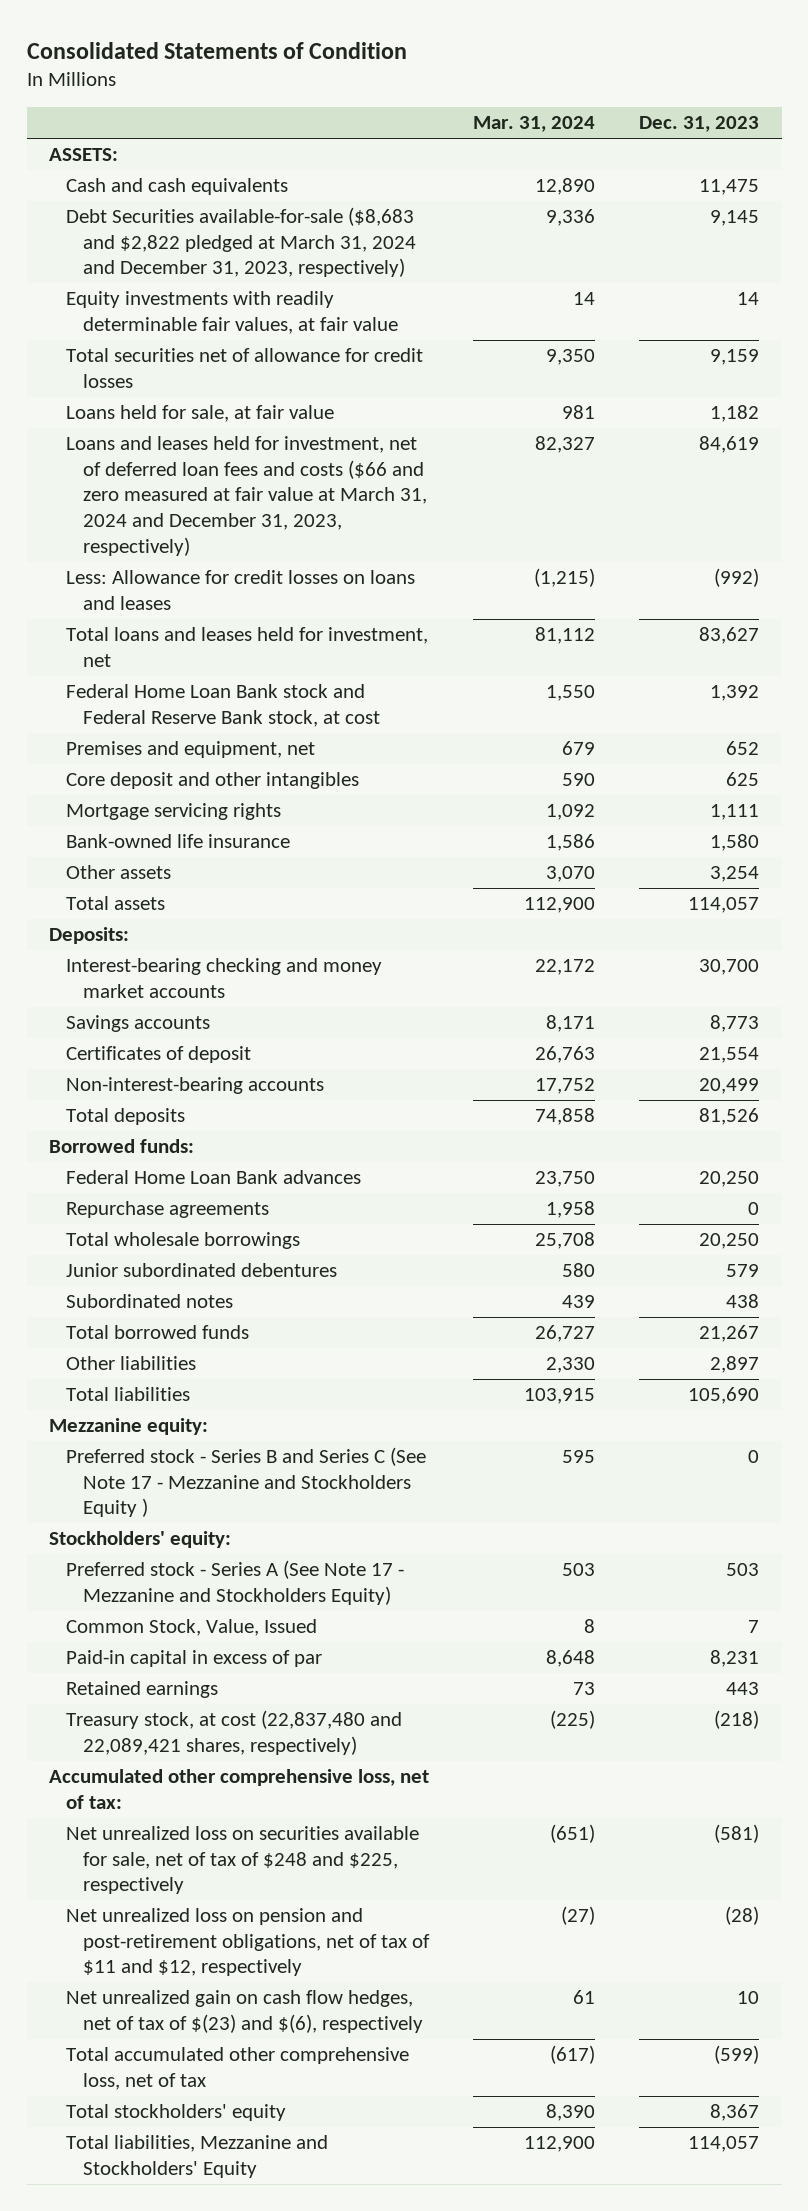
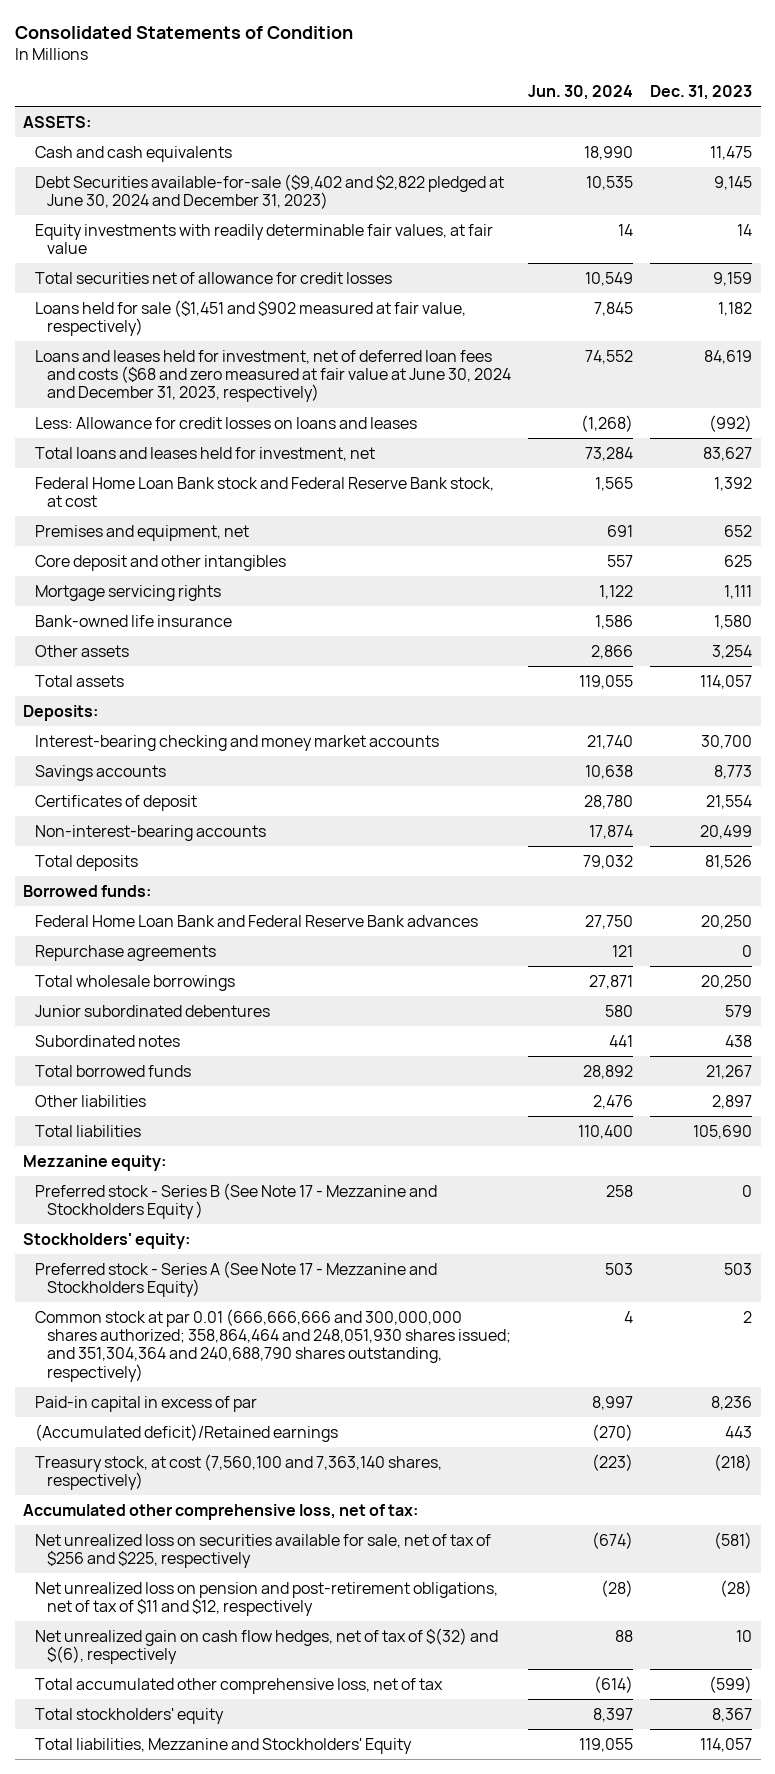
[473,116,596,133] Mar. 31, 2024 -> none
none -> [527,85,633,101] Jun. 30, 2024
[65,207,416,278] Debt Securities available-for-sale ($8,683 and $2,822 pledged at March 31, 2024 and December 31, 2023, respectively) -> [34,173,504,210] Debt Securities available-for-sale ($9,402 and $2,822 pledged at June 30, 2024 and December 31, 2023)
[65,405,334,423] Loans held for sale, at fair value -> [34,299,466,337] Loans held for sale ($1,451 and $902 measured at fair value, respectively)
[65,436,427,556] Loans and leases held for investment, net of deferred loan fees and costs ($66 and zero measured at fair value at March 31, 2024 and December 31, 2023, respectively) -> [34,349,511,403] Loans and leases held for investment, net of deferred loan fees and costs ($68 and zero measured at fair value at June 30, 2024 and December 31, 2023, respectively)
[65,1170,361,1185] Federal Home Loan Bank advances -> [34,914,478,927] Federal Home Loan Bank and Federal Reserve Bank advances
[65,1447,426,1518] Preferred stock - Series B and Series C (See Note 17 - Mezzanine and Stockholders Equity ) -> [34,1182,437,1220] Preferred stock - Series B (See Note 17 - Mezzanine and Stockholders Equity )
[65,1619,317,1637] Common Stock, Value, Issued -> none
none -> [34,1308,511,1382] Common stock at par 0.01 (666,666,666 and 300,000,000 shares authorized; 358,864,464 and 248,051,930 shares issued; and 351,304,364 and 240,688,790 shares outstanding, respectively)
[710,1650,760,1668] 8,231 -> [710,1395,752,1410] 8,236
[65,1681,218,1699] Retained earnings -> [34,1423,338,1442] (Accumulated deficit)/Retained earnings
[65,1710,402,1755] Treasury stock, at cost (22,837,480 and 22,089,421 shares, respectively) -> [34,1453,442,1491] Treasury stock, at cost (7,560,100 and 7,363,140 shares, respectively)
[65,1826,419,1895] Net unrealized loss on securities available for sale, net of tax of $248 and $225, respectively -> [34,1533,491,1569] Net unrealized loss on securities available for sale, net of tax of $256 and $225, respectively
[65,1990,423,2033] Net unrealized gain on cash flow hedges, net of tax of $(23) and $(6), respectively -> [34,1627,498,1665] Net unrealized gain on cash flow hedges, net of tax of $(32) and $(6), respectively

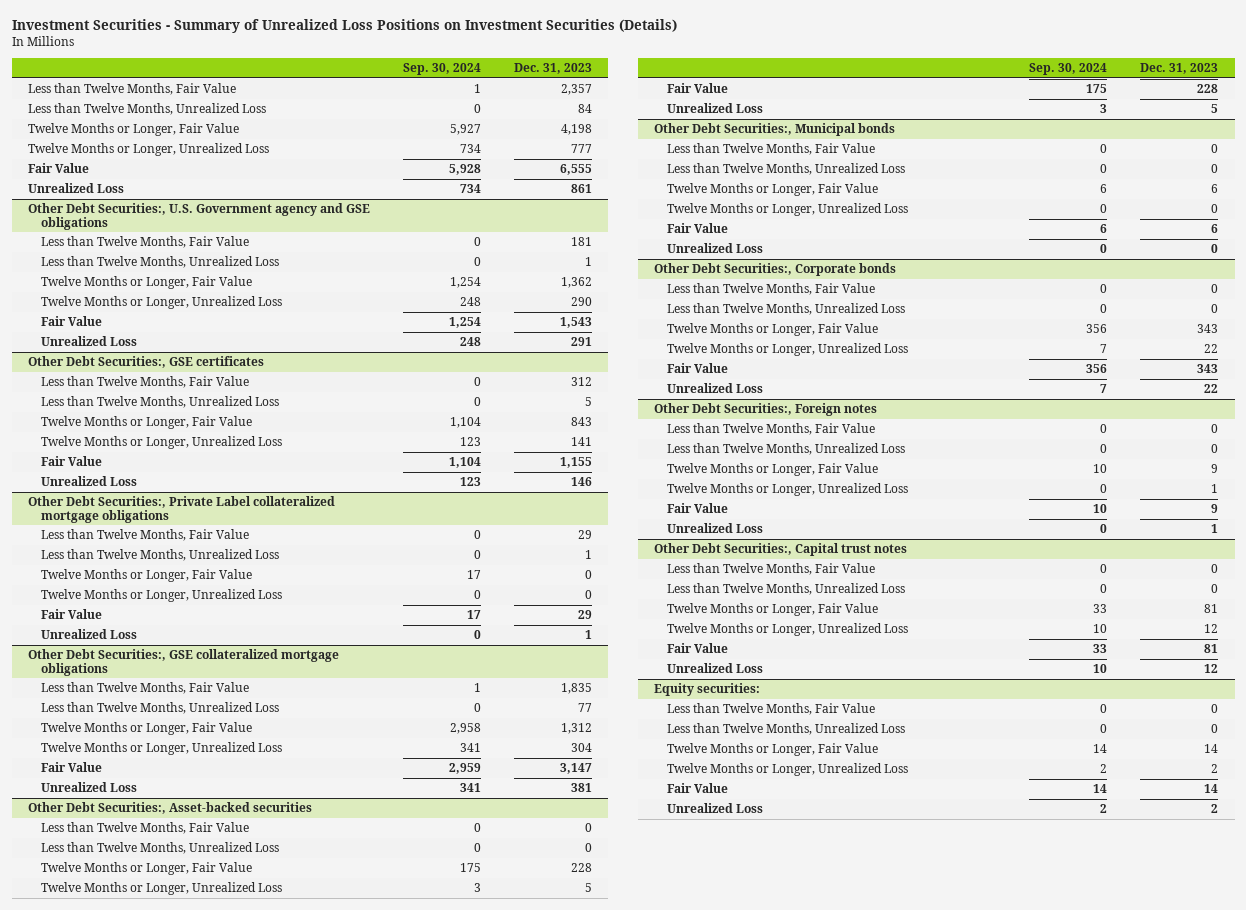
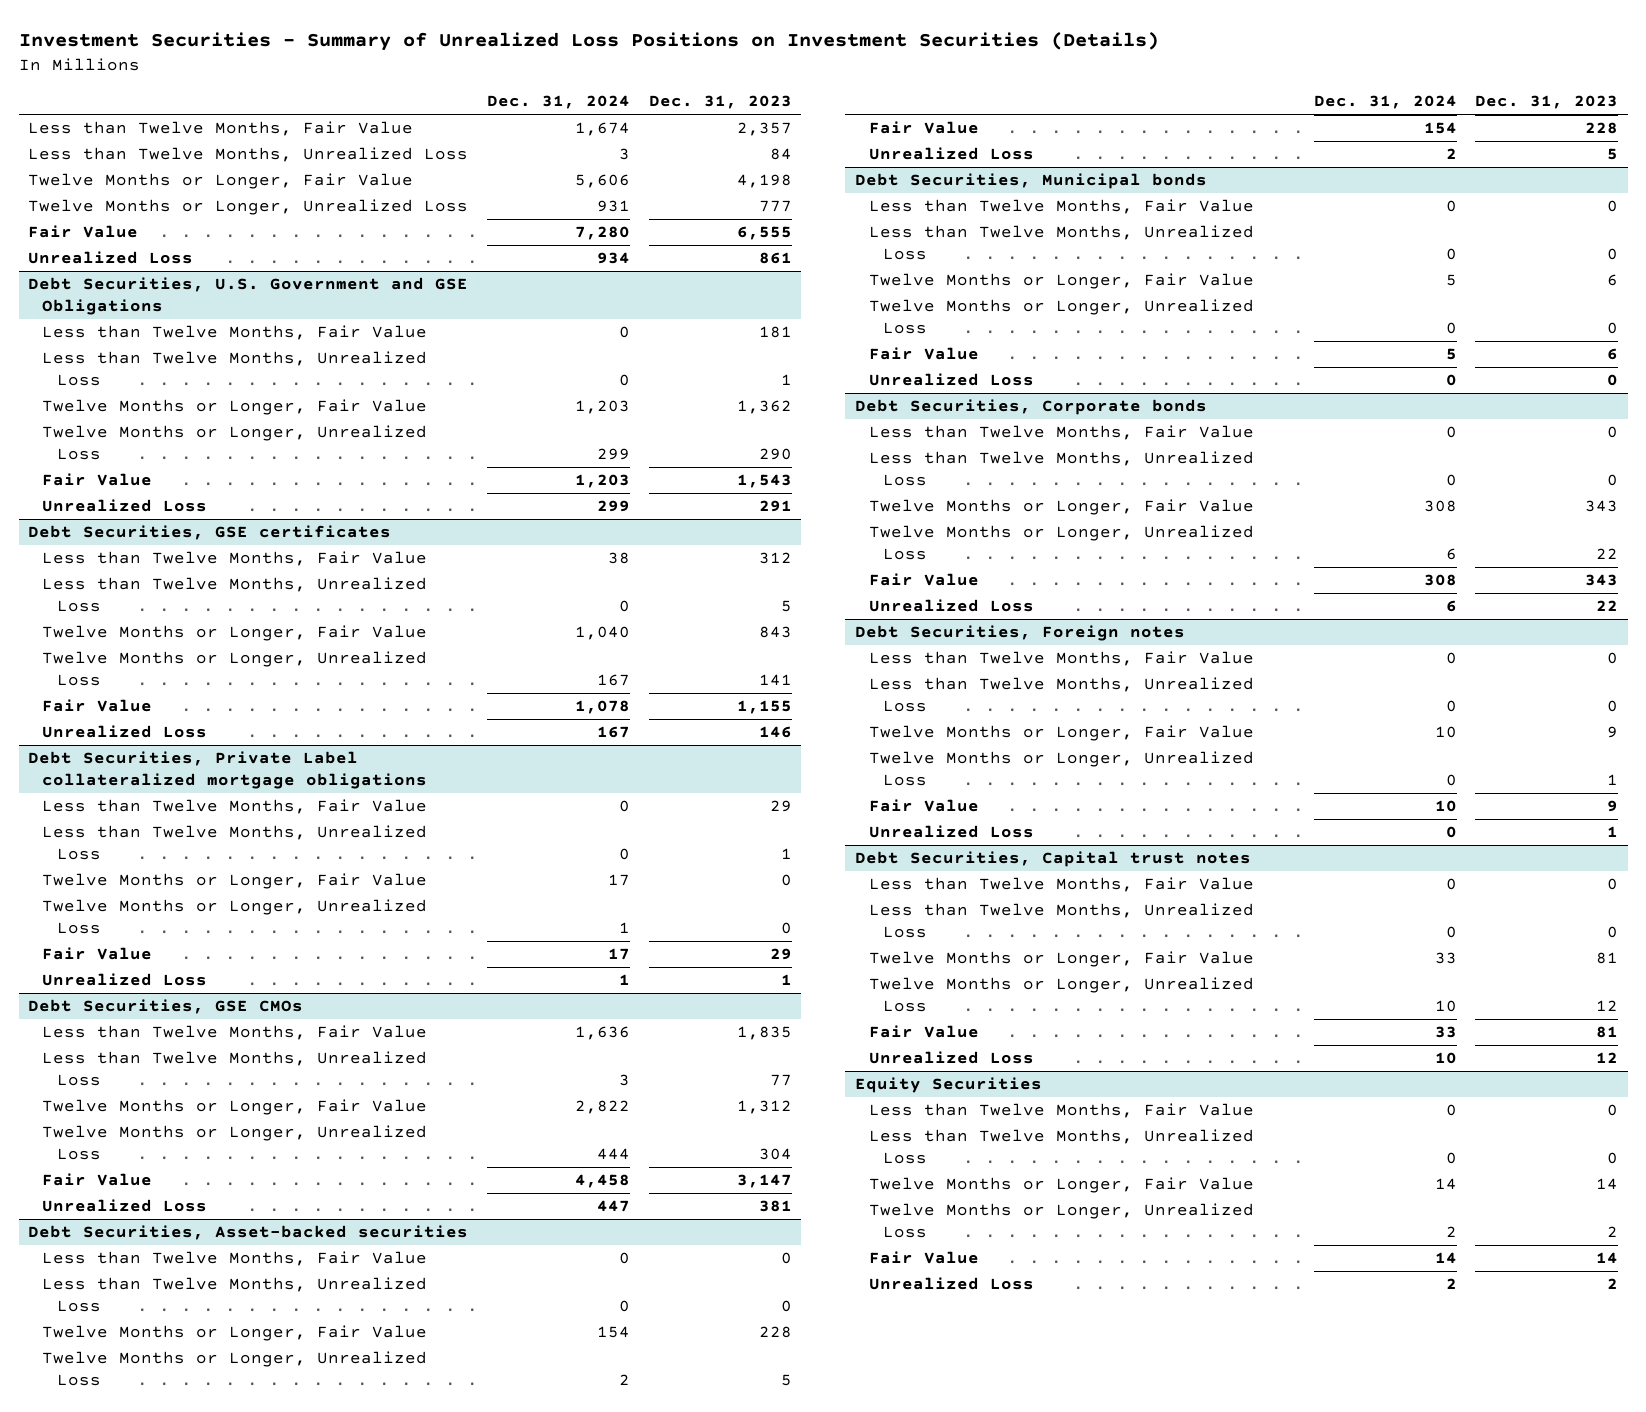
[403,63,482,76] Sep. 30, 2024 -> none
none -> [486,95,630,110] Dec. 31, 2024
[28,203,371,230] Other Debt Securities:, U.S. Government agency and GSE obligations -> [28,277,469,315] Debt Securities, U.S. Government and GSE Obligations
[28,356,265,369] Other Debt Securities:, GSE certificates -> [28,525,392,541] Debt Securities, GSE certificates
[28,496,336,523] Other Debt Securities:, Private Label collateralized mortgage obligations -> [28,751,428,789] Debt Securities, Private Label collateralized mortgage obligations
[28,649,340,676] Other Debt Securities:, GSE collateralized mortgage obligations -> none
none -> [28,999,304,1015] Debt Securities, GSE CMOs
[28,802,313,815] Other Debt Securities:, Asset-backed securities -> [28,1225,469,1241] Debt Securities, Asset-backed securities
[654,123,896,137] Other Debt Securities:, Municipal bonds -> [854,173,1207,190] Debt Securities, Municipal bonds
[654,263,897,277] Other Debt Securities:, Corporate bonds -> [854,399,1207,416] Debt Securities, Corporate bonds
[654,403,878,417] Other Debt Securities:, Foreign notes -> [854,625,1185,642] Debt Securities, Foreign notes
[654,543,908,557] Other Debt Securities:, Capital trust notes -> [854,851,1251,868] Debt Securities, Capital trust notes
[654,683,761,697] Equity securities: -> [854,1077,1042,1094] Equity Securities

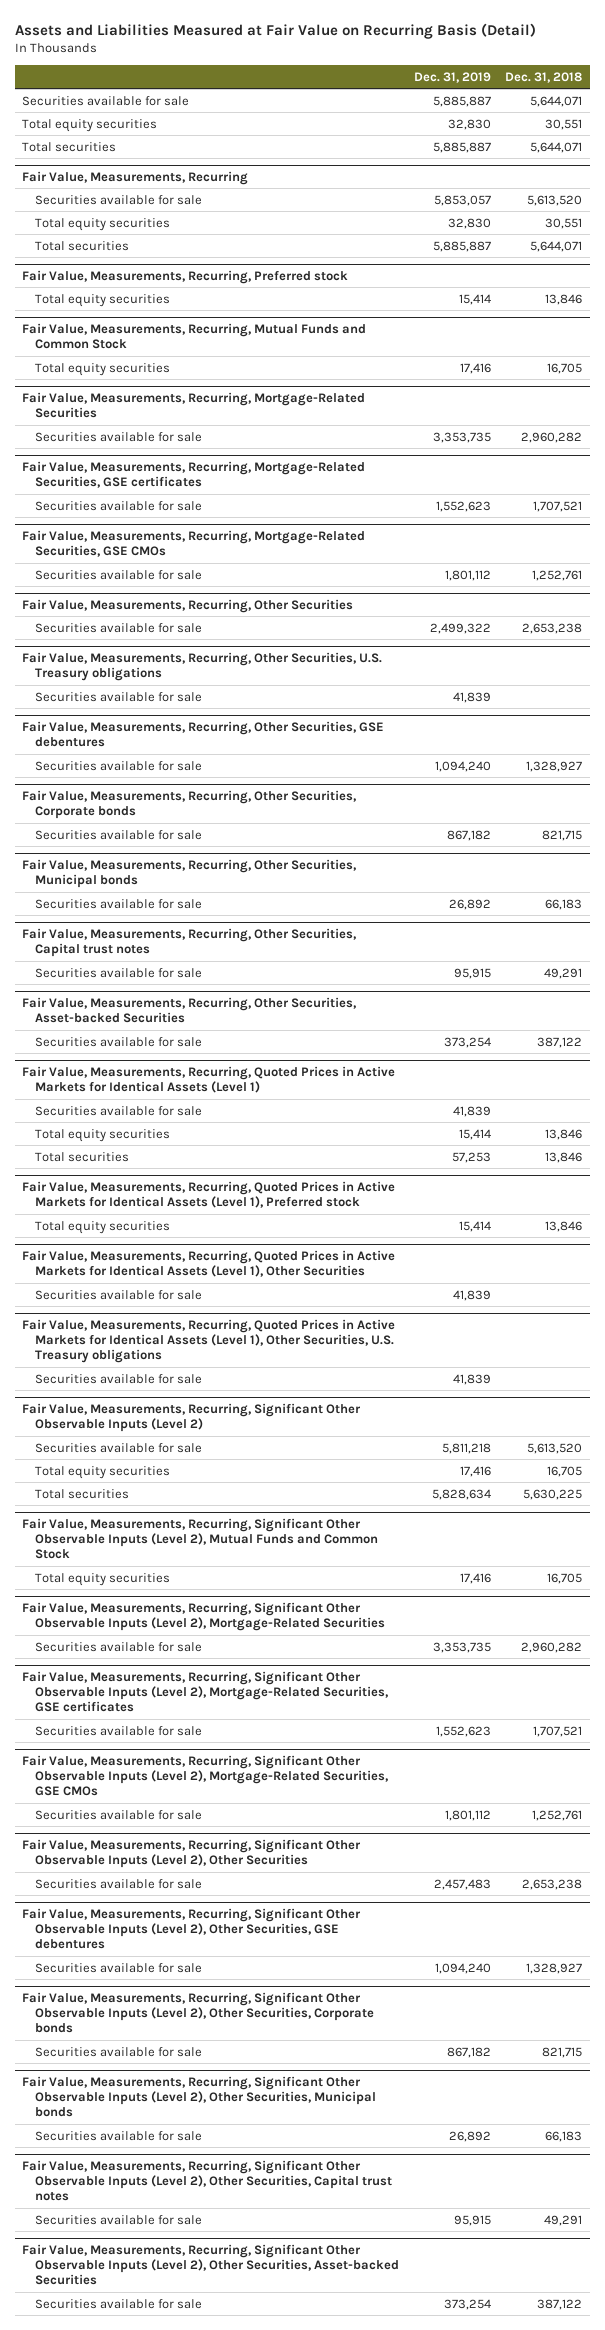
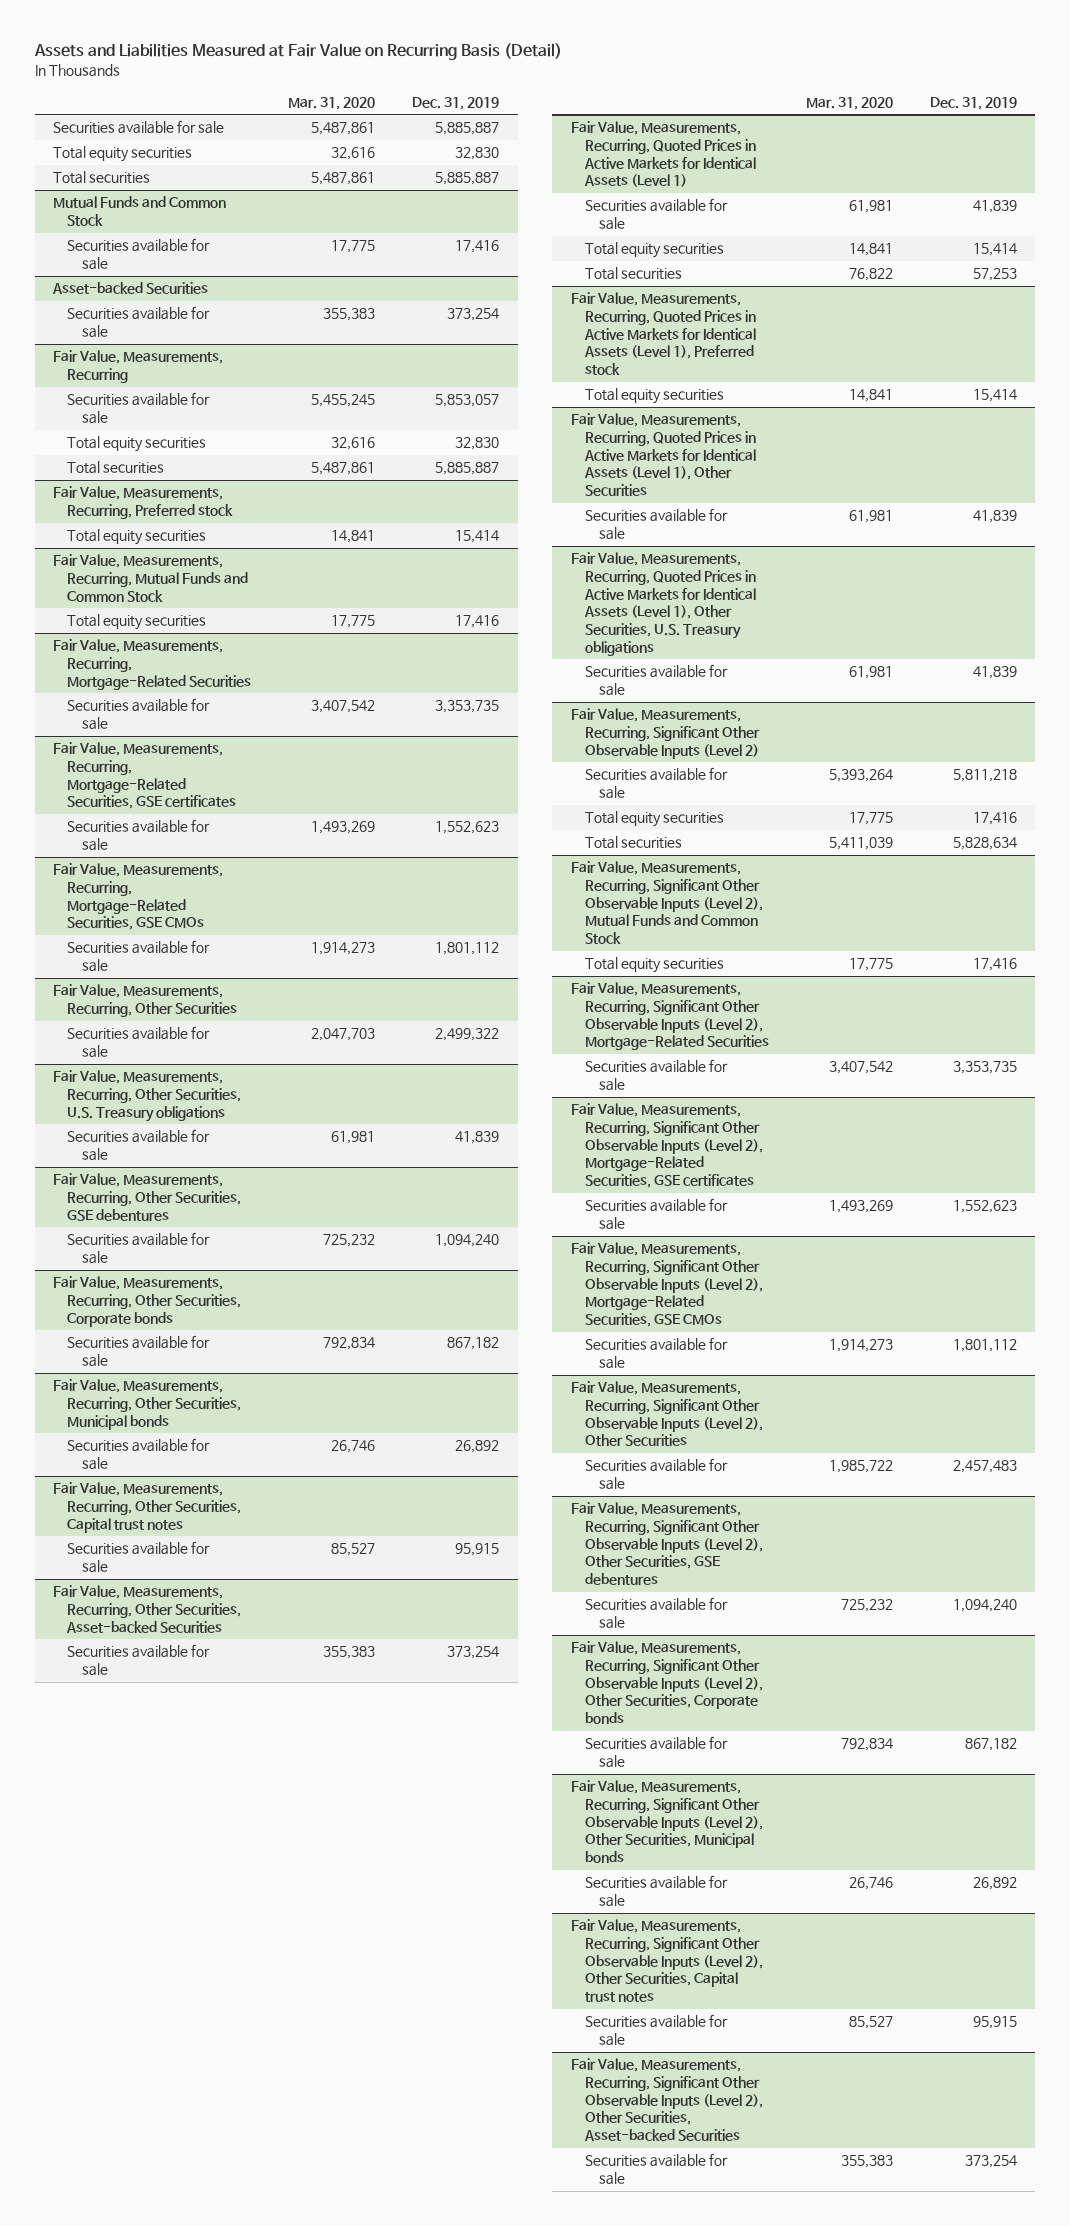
[505,71,583,83] Dec. 31, 2018 -> none
none -> [288,96,376,110] Mar. 31, 2020
none -> [53,196,227,227] Mutual Funds and Common Stock
none -> [67,238,211,271] Securities available for sale
none -> [52,282,209,295] Asset-backed Securities
none -> [67,306,211,339] Securities available for sale

